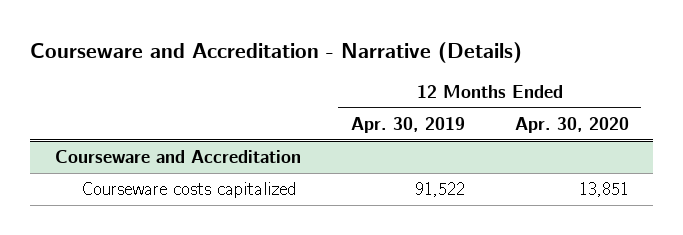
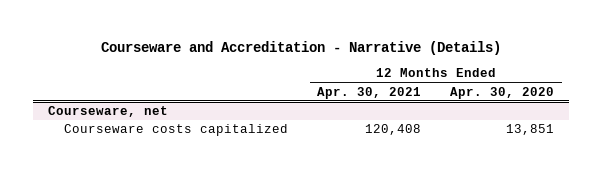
[350,116,465,133] Apr. 30, 2019 -> none
none -> [317,86,422,99] Apr. 30, 2021
[54,150,301,164] Courseware and Accreditation -> [47,106,168,118] Courseware, net

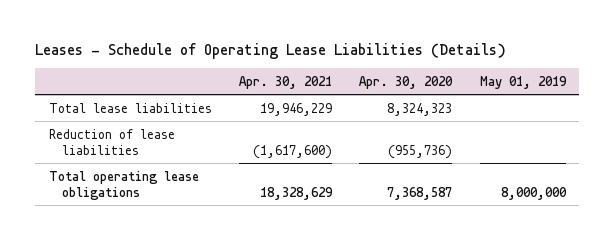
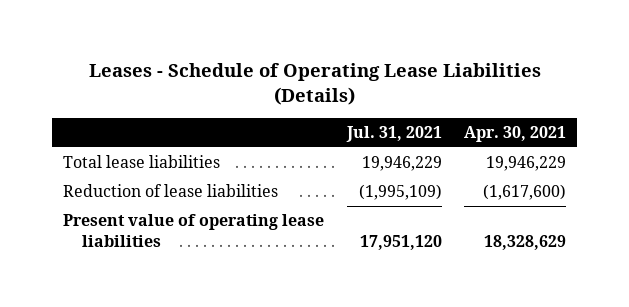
[359,75,454,89] Apr. 30, 2020 -> none
[479,75,567,89] May 01, 2019 -> none
none -> [345,126,442,143] Jul. 31, 2021
[48,170,199,200] Total operating lease obligations -> [63,214,325,247] Present value of operating lease liabilities

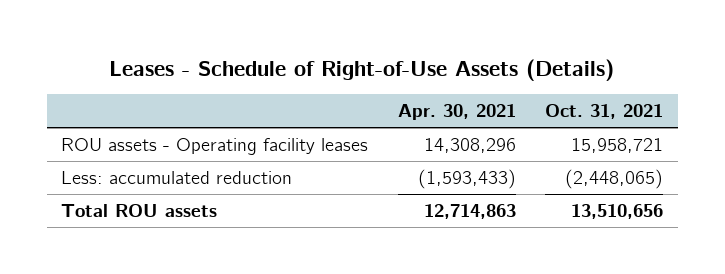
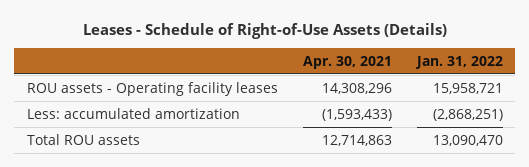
[545,104,664,120] Oct. 31, 2021 -> none
none -> [414,55,503,69] Jan. 31, 2022
[61,171,293,185] Less: accumulated reduction -> [26,107,240,119] Less: accumulated amortization

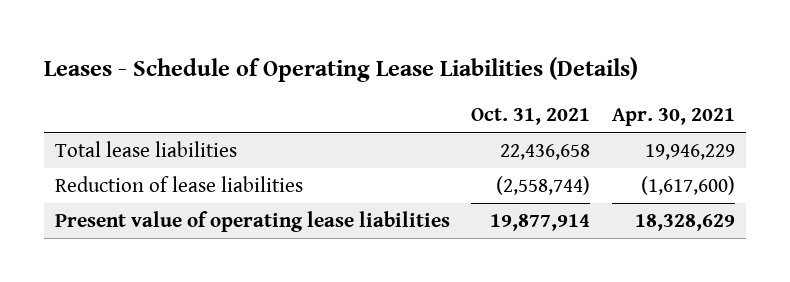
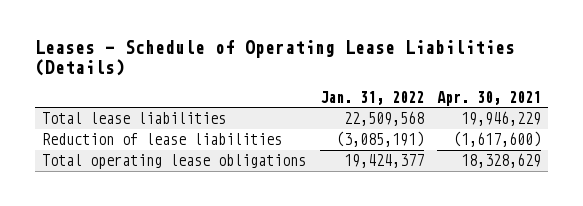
[471,108,591,126] Oct. 31, 2021 -> none
none -> [319,90,424,105] Jan. 31, 2022
[54,211,450,233] Present value of operating lease liabilities -> [41,154,306,170] Total operating lease obligations

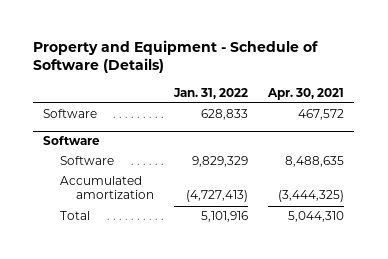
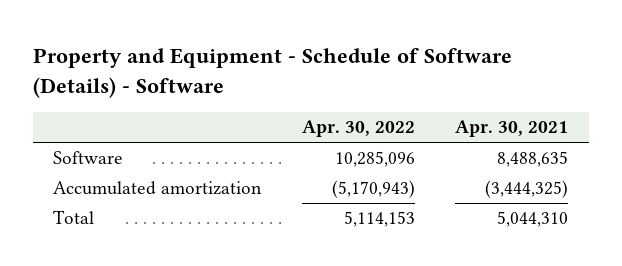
[33,39,319,74] Property and Equipment - Schedule of Software (Details) -> [33,47,513,98] Property and Equipment - Schedule of Software (Details) - Software
[172,87,248,99] Jan. 31, 2022 -> none
none -> [301,120,415,138] Apr. 30, 2022
[43,109,98,119] Software -> none
[43,136,101,146] Software -> none

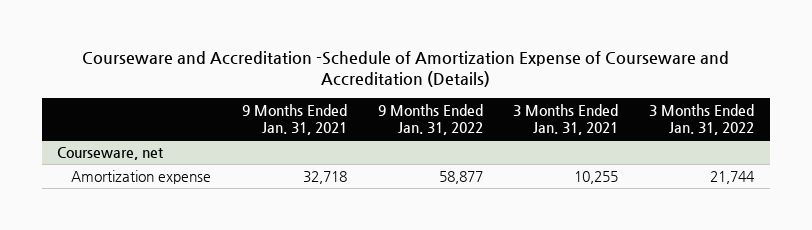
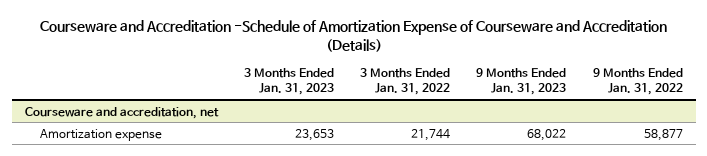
[241,103,347,136] 9 Months Ended Jan. 31, 2021 -> none
[513,103,619,136] 3 Months Ended Jan. 31, 2021 -> none
none -> [244,68,335,96] 3 Months Ended Jan. 31, 2023
none -> [476,68,567,96] 9 Months Ended Jan. 31, 2023
[57,146,165,160] Courseware, net -> [24,106,219,119] Courseware and accreditation, net

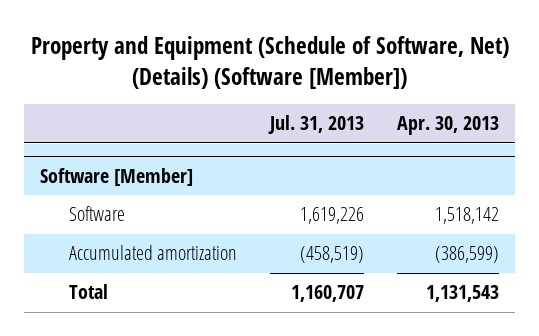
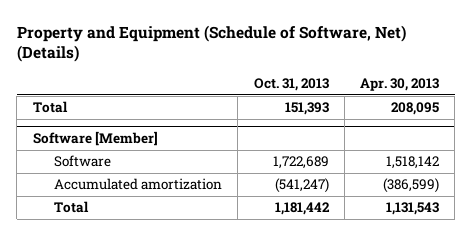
[30,36,509,89] Property and Equipment (Schedule of Software, Net) (Details) (Software [Member]) -> [16,24,406,63] Property and Equipment (Schedule of Software, Net) (Details)
[268,115,365,135] Jul. 31, 2013 -> none
none -> [253,78,329,92] Oct. 31, 2013
none -> [32,101,68,114] Total

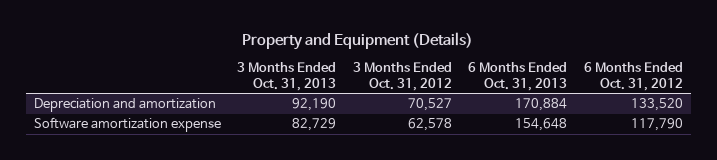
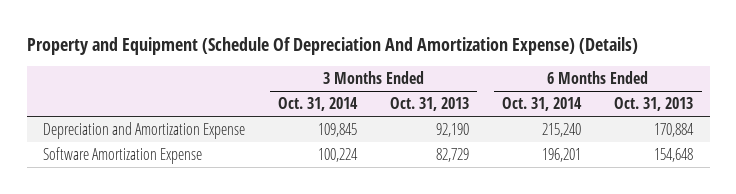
[242,32,474,51] Property and Equipment (Details) -> [26,36,638,55] Property and Equipment (Schedule Of Depreciation And Amortization Expense) (Details)
[352,61,452,91] 3 Months Ended Oct. 31, 2012 -> none
[583,61,683,91] 6 Months Ended Oct. 31, 2012 -> none
none -> [278,97,359,112] Oct. 31, 2014
none -> [502,97,583,112] Oct. 31, 2014
[33,98,216,113] Depreciation and amortization -> [43,122,246,140] Depreciation and Amortization Expense
[33,117,221,133] Software amortization expense -> [43,147,203,165] Software Amortization Expense

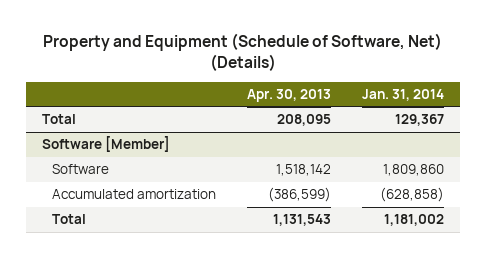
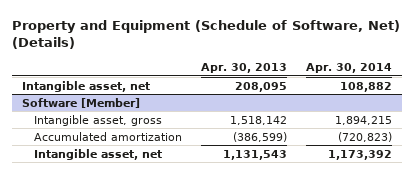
[362,88,445,101] Jan. 31, 2014 -> none
none -> [306,63,393,74] Apr. 30, 2014
[41,114,76,125] Total -> [22,80,151,92] Intangible asset, net
[52,164,110,175] Software -> [33,114,162,126] Intangible asset, gross
[52,214,87,225] Total -> [33,148,162,160] Intangible asset, net

